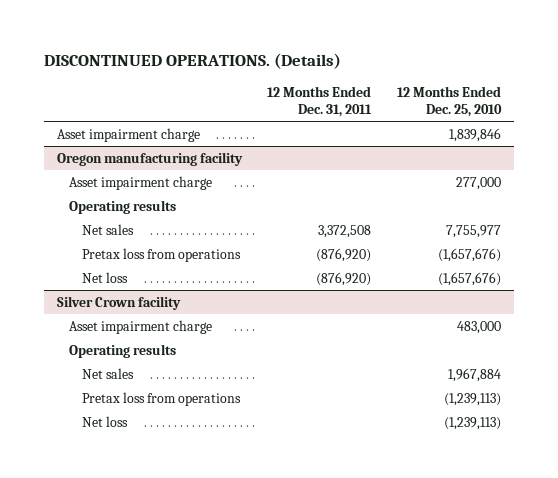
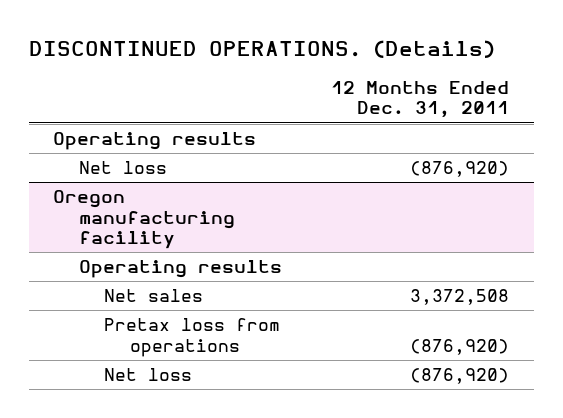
[397,86,503,118] 12 Months Ended Dec. 25, 2010 -> none
[56,128,200,143] Asset impairment charge -> none
none -> [53,132,257,151] Operating results
none -> [78,161,167,175] Net loss
[69,176,213,191] Asset impairment charge -> none
[56,296,181,311] Silver Crown facility -> none
[69,320,213,335] Asset impairment charge -> none
[69,344,177,359] Operating results -> none
[81,368,134,380] Net sales -> none
[81,392,241,407] Pretax loss from operations -> none
[81,416,128,428] Net loss -> none

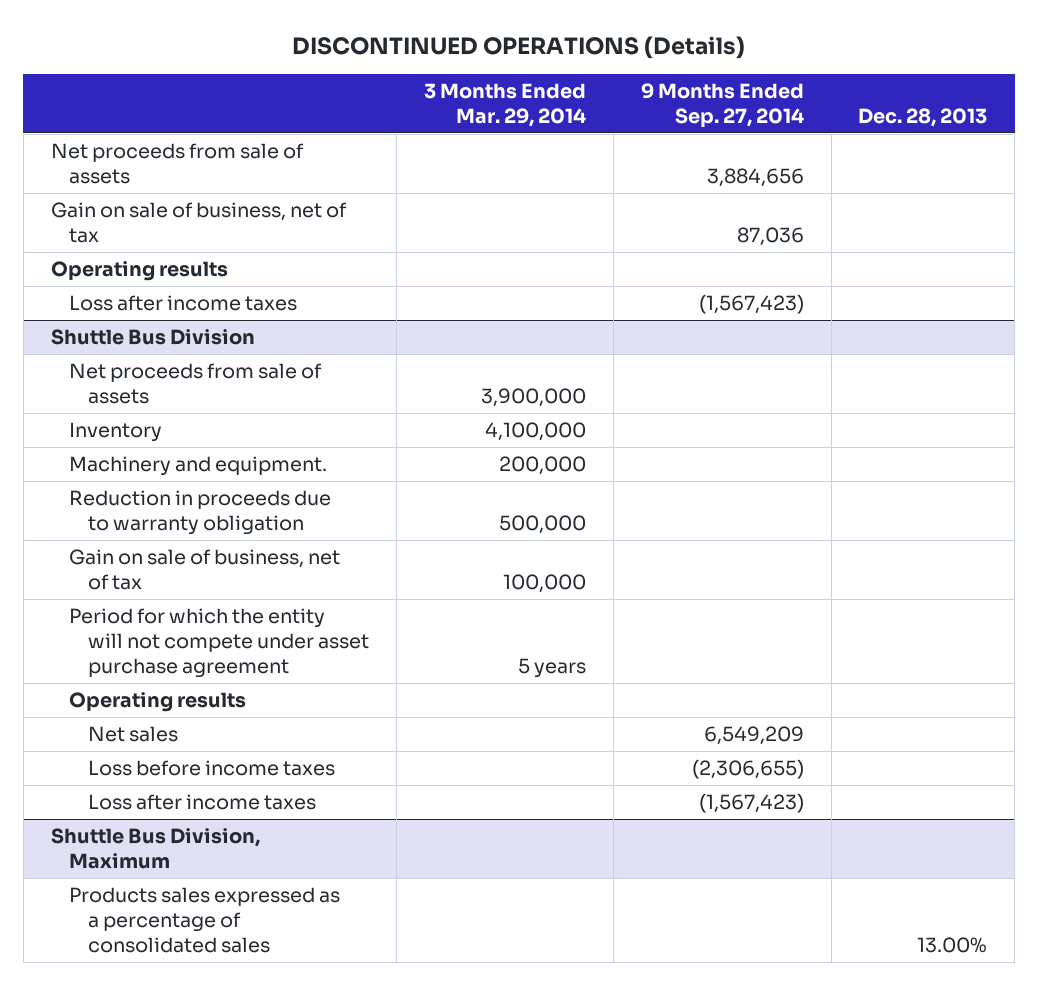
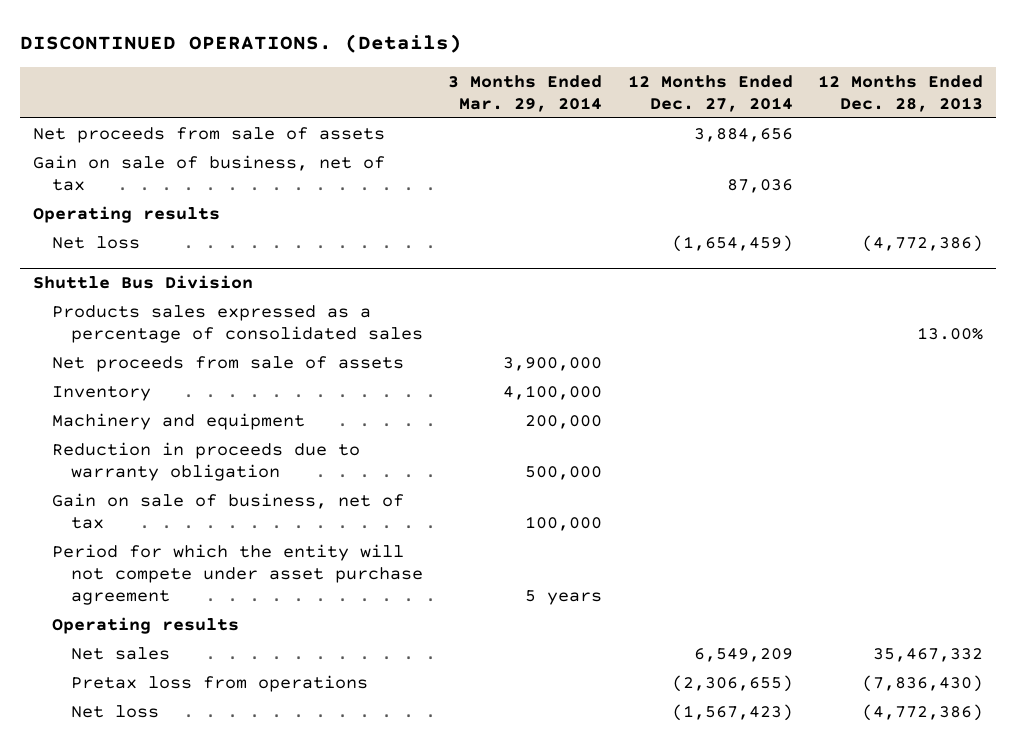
[291,35,745,59] DISCONTINUED OPERATIONS (Details) -> [20,33,463,53] DISCONTINUED OPERATIONS. (Details)
[640,82,804,127] 9 Months Ended Sep. 27, 2014 -> none
[858,107,988,127] Dec. 28, 2013 -> none
none -> [627,74,793,112] 12 Months Ended Dec. 27, 2014
none -> [818,74,984,112] 12 Months Ended Dec. 28, 2013
[69,295,298,312] Loss after income taxes -> [51,235,140,249] Net loss
none -> [51,304,424,343] Products sales expressed as a percentage of consolidated sales
[69,456,328,477] Machinery and equipment. -> [51,412,305,430] Machinery and equipment
[50,828,260,870] Shuttle Bus Division, Maximum -> none
[69,887,341,954] Products sales expressed as a percentage of consolidated sales -> none
[88,760,336,777] Loss before income taxes -> [71,674,369,692] Pretax loss from operations
[88,794,317,811] Loss after income taxes -> [71,704,160,718] Net loss

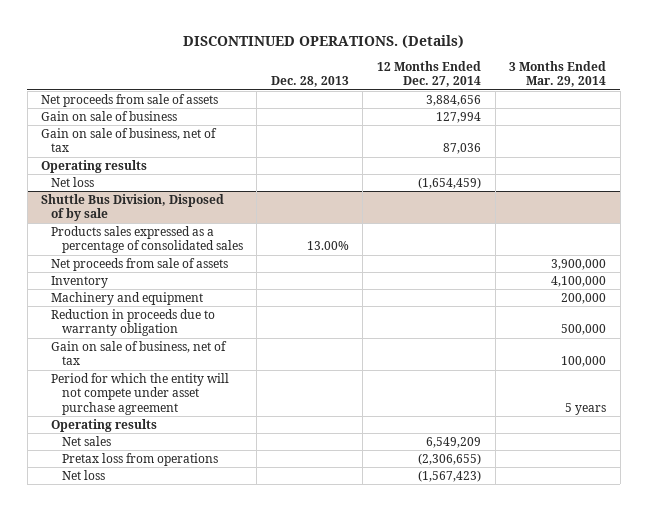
[818,74,984,112] 12 Months Ended Dec. 28, 2013 -> none
none -> [270,76,349,88] Dec. 28, 2013
none -> [41,111,178,122] Gain on sale of business
[32,274,253,289] Shuttle Bus Division -> [41,194,225,222] Shuttle Bus Division, Disposed of by sale

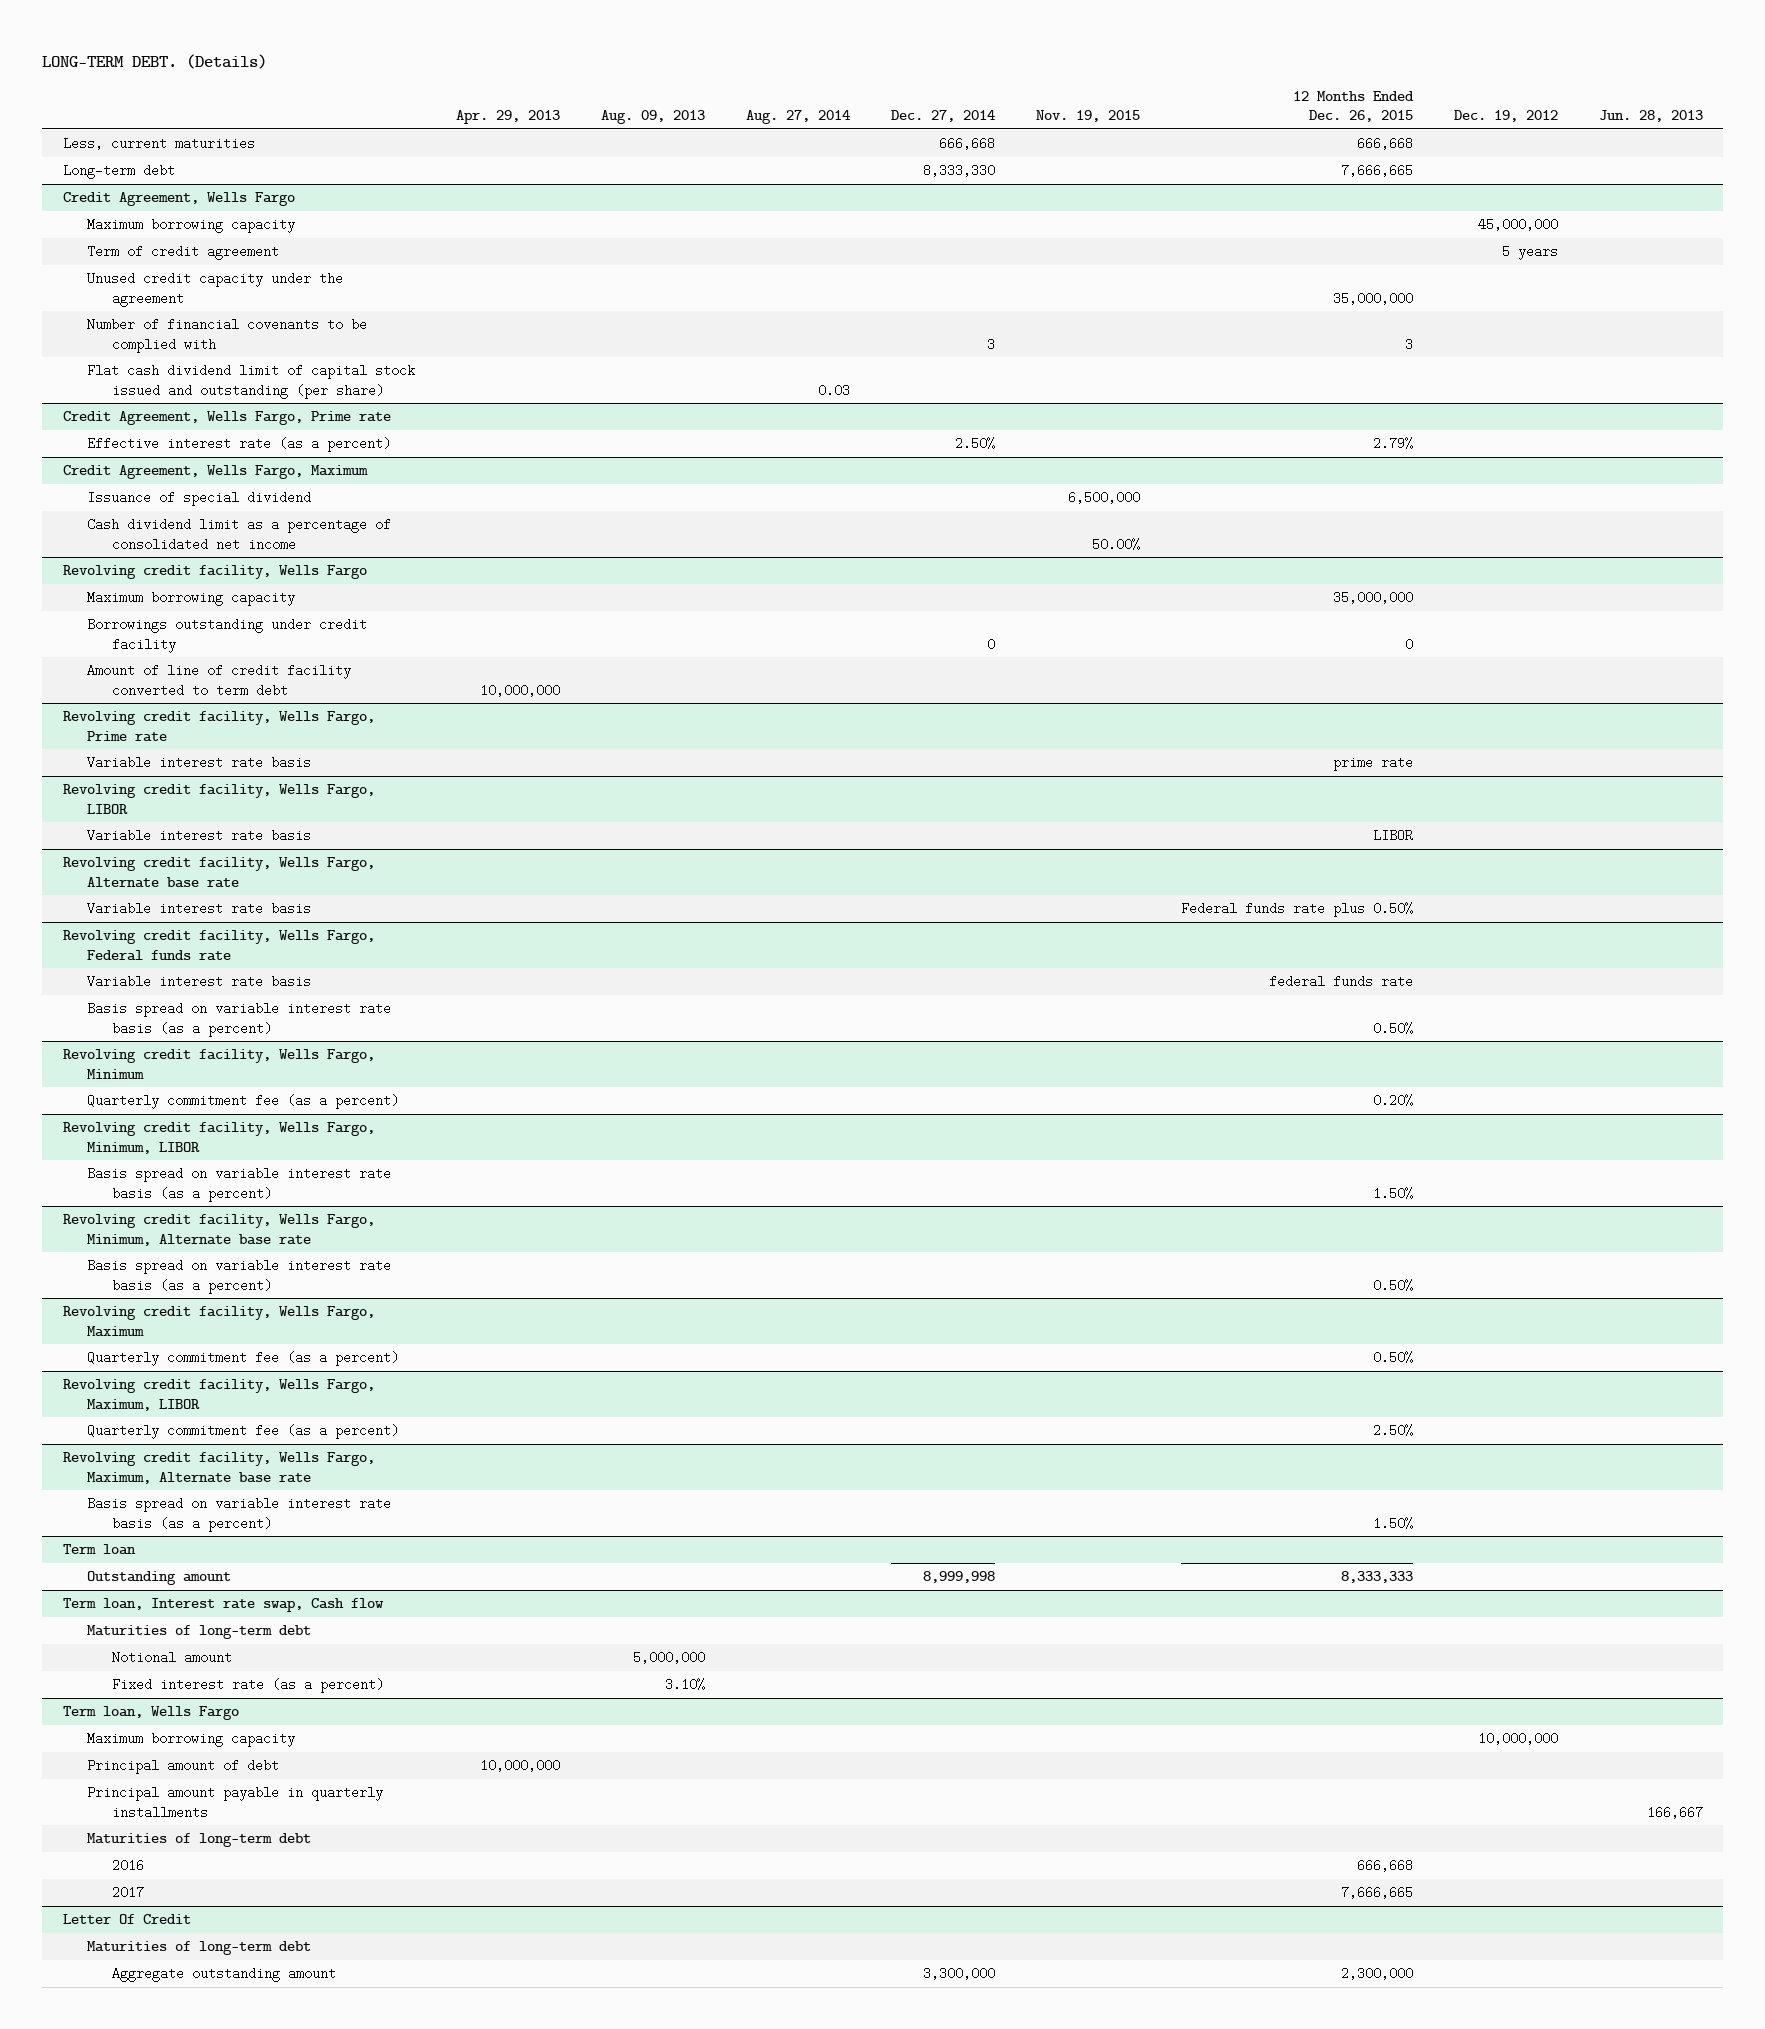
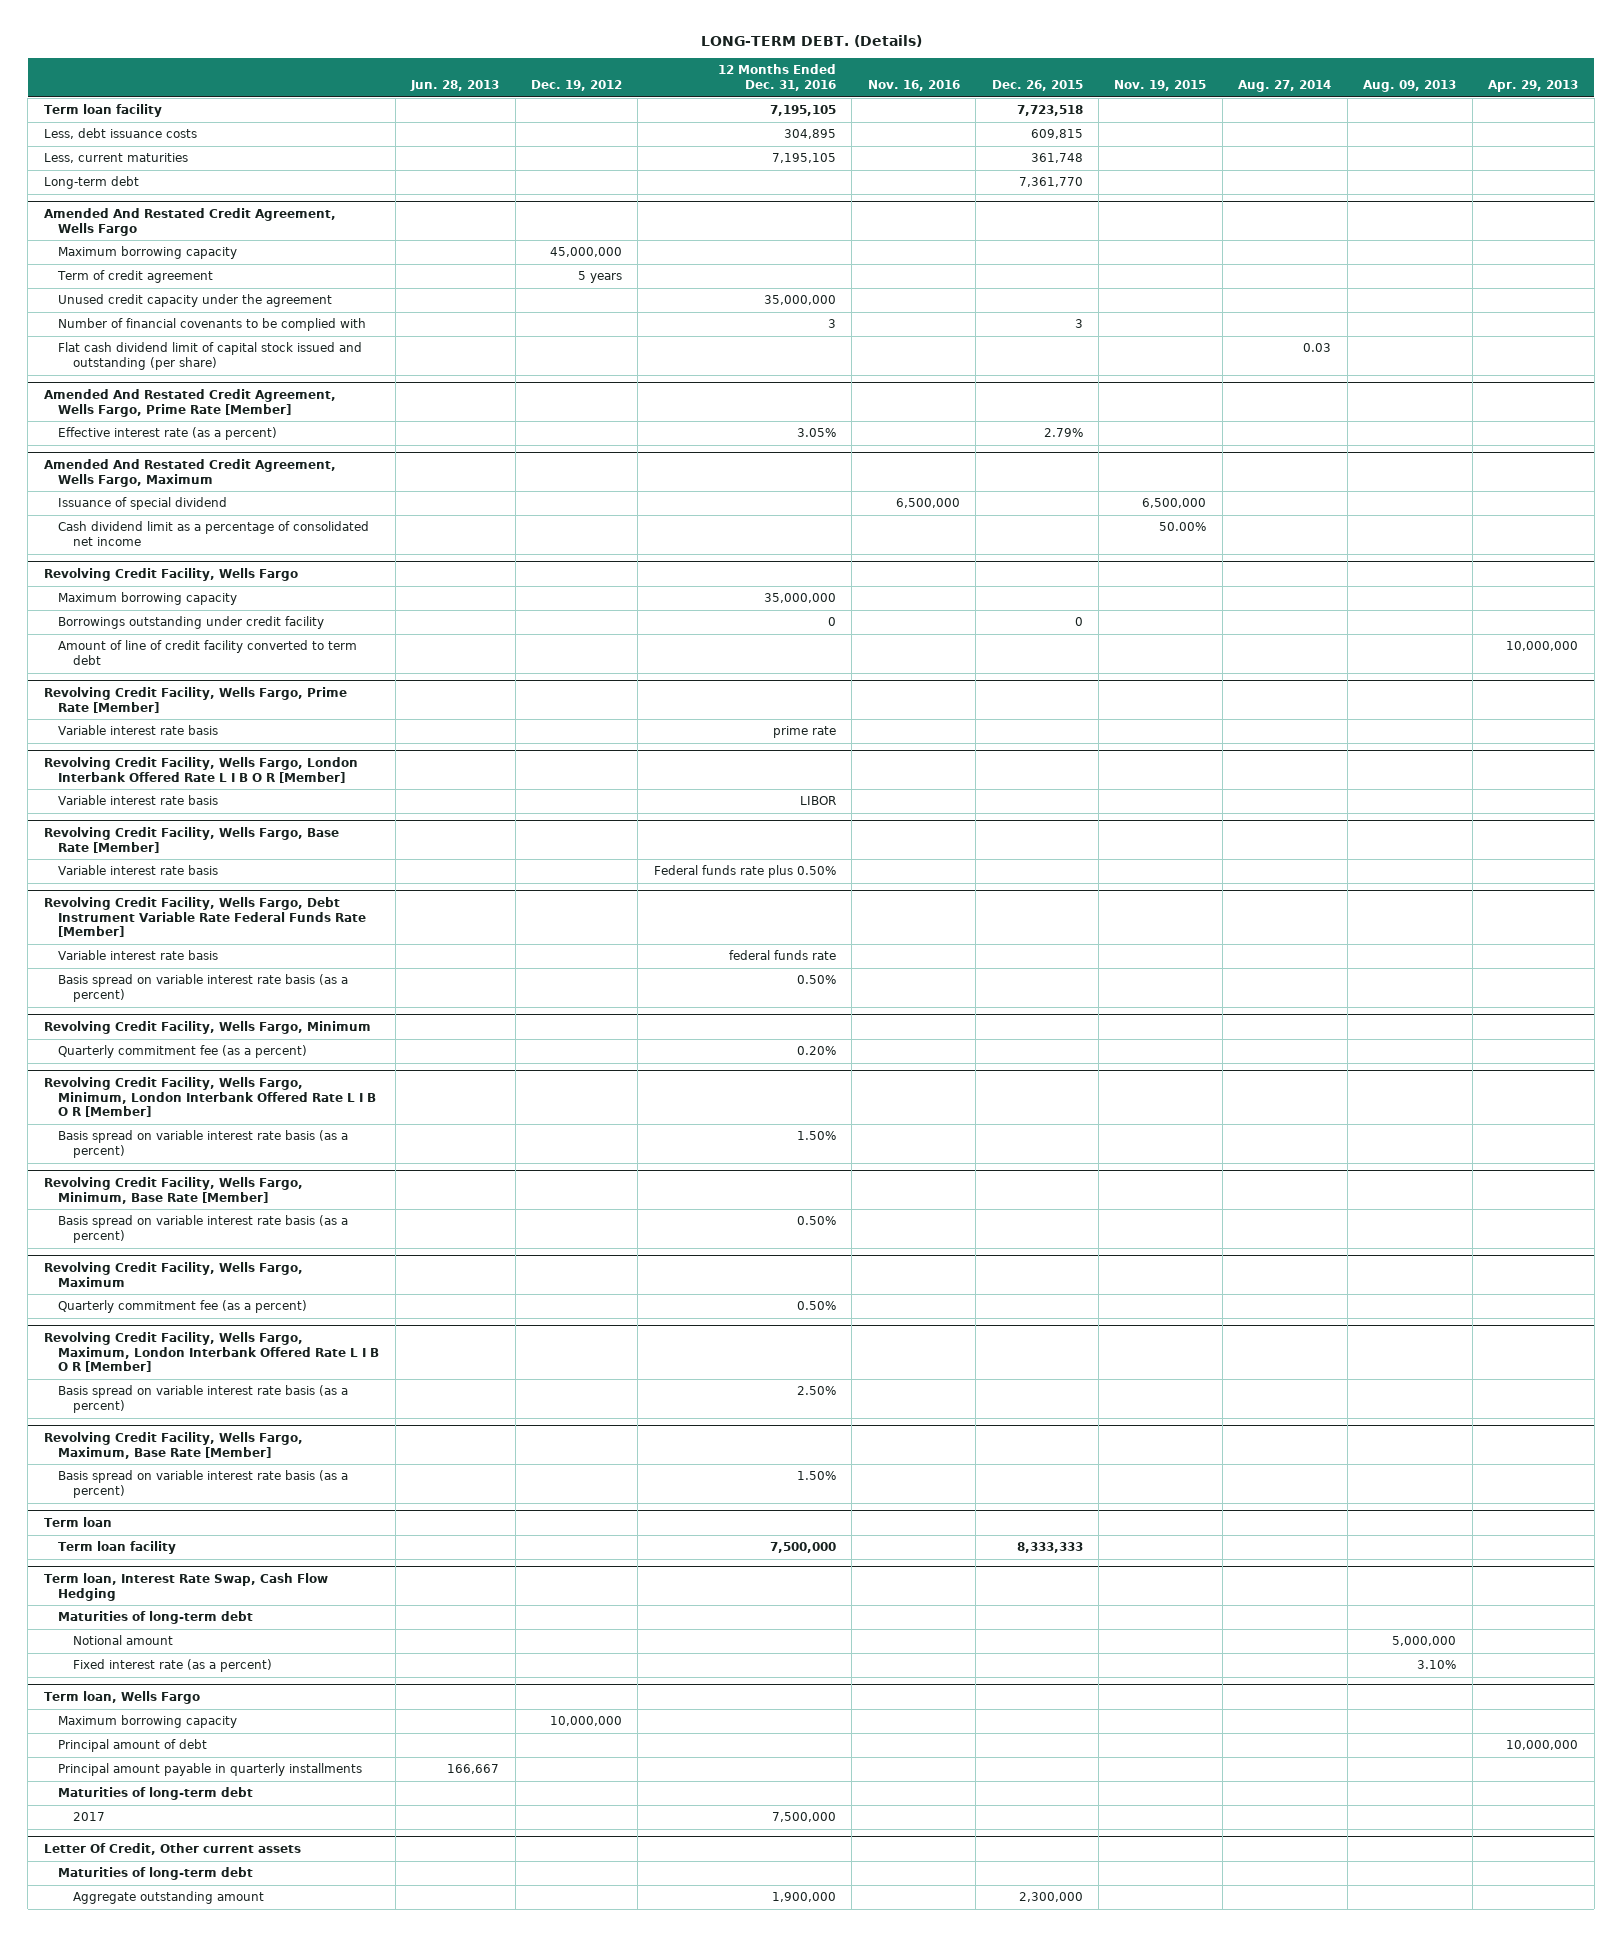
[890,110,995,123] Dec. 27, 2014 -> none
[1292,90,1414,123] 12 Months Ended Dec. 26, 2015 -> none
none -> [717,64,836,92] 12 Months Ended Dec. 31, 2016
none -> [867,80,960,92] Nov. 16, 2016
none -> [991,80,1083,92] Dec. 26, 2015
none -> [43,104,162,118] Term loan facility
none -> [43,128,197,140] Less, debt issuance costs
[62,192,295,207] Credit Agreement, Wells Fargo -> [43,207,336,236] Amended And Restated Credit Agreement, Wells Fargo
[62,411,391,426] Credit Agreement, Wells Fargo, Prime rate -> [43,388,336,417] Amended And Restated Credit Agreement, Wells Fargo, Prime Rate [Member]
[62,465,368,480] Credit Agreement, Wells Fargo, Maximum -> [43,458,336,487] Amended And Restated Credit Agreement, Wells Fargo, Maximum
[62,565,367,580] Revolving credit facility, Wells Fargo -> [43,567,298,581] Revolving Credit Facility, Wells Fargo
[62,711,375,742] Revolving credit facility, Wells Fargo, Prime rate -> [43,686,347,713] Revolving Credit Facility, Wells Fargo, Prime Rate [Member]
[62,784,375,814] Revolving credit facility, Wells Fargo, LIBOR -> none
[87,829,312,843] Variable interest rate basis -> none
none -> [43,756,358,783] Revolving Credit Facility, Wells Fargo, London Interbank Offered Rate L I B O R [Member]
none -> [58,795,219,806] Variable interest rate basis
[62,857,375,888] Revolving credit facility, Wells Fargo, Alternate base rate -> [43,826,339,853] Revolving Credit Facility, Wells Fargo, Base Rate [Member]
[62,930,375,961] Revolving credit facility, Wells Fargo, Federal funds rate -> [43,896,367,938] Revolving Credit Facility, Wells Fargo, Debt Instrument Variable Rate Federal Funds Rate [Member]
[62,1049,375,1079] Revolving credit facility, Wells Fargo, Minimum -> [43,1020,371,1034] Revolving Credit Facility, Wells Fargo, Minimum
[62,1122,375,1154] Revolving credit facility, Wells Fargo, Minimum, LIBOR -> none
[87,1167,392,1202] Basis spread on variable interest rate basis (as a percent) -> none
none -> [43,1076,377,1118] Revolving Credit Facility, Wells Fargo, Minimum, London Interbank Offered Rate L I B O R [Member]
none -> [58,1130,349,1159] Basis spread on variable interest rate basis (as a percent)
[62,1214,375,1246] Revolving credit facility, Wells Fargo, Minimum, Alternate base rate -> [43,1176,303,1204] Revolving Credit Facility, Wells Fargo, Minimum, Base Rate [Member]
[62,1306,375,1337] Revolving credit facility, Wells Fargo, Maximum -> [43,1261,303,1287] Revolving Credit Facility, Wells Fargo, Maximum
[62,1379,375,1411] Revolving credit facility, Wells Fargo, Maximum, LIBOR -> none
[87,1424,400,1440] Quarterly commitment fee (as a percent) -> none
none -> [43,1331,380,1373] Revolving Credit Facility, Wells Fargo, Maximum, London Interbank Offered Rate L I B O R [Member]
none -> [58,1385,349,1414] Basis spread on variable interest rate basis (as a percent)
[62,1452,375,1484] Revolving credit facility, Wells Fargo, Maximum, Alternate base rate -> [43,1431,303,1459] Revolving Credit Facility, Wells Fargo, Maximum, Base Rate [Member]
[87,1571,232,1586] Outstanding amount -> [58,1541,177,1555] Term loan facility
[62,1598,384,1613] Term loan, Interest rate swap, Cash flow -> [43,1572,328,1601] Term loan, Interest Rate Swap, Cash Flow Hedging
[111,1859,144,1873] 2016 -> none
[62,1914,191,1925] Letter Of Credit -> [43,1842,301,1855] Letter Of Credit, Other current assets

